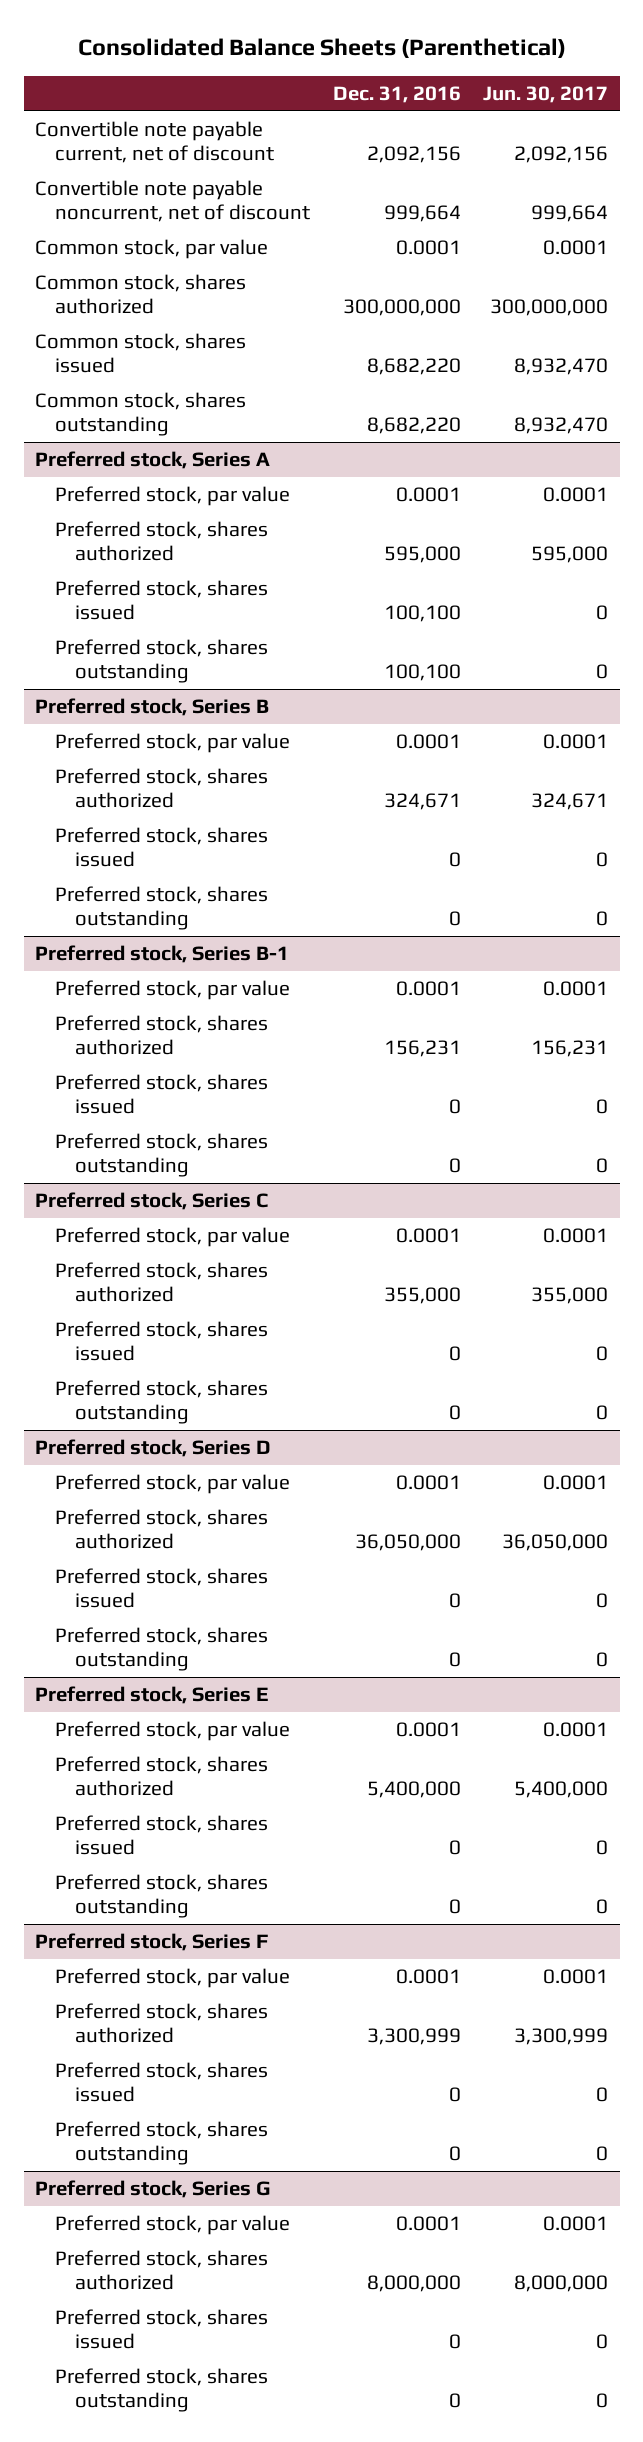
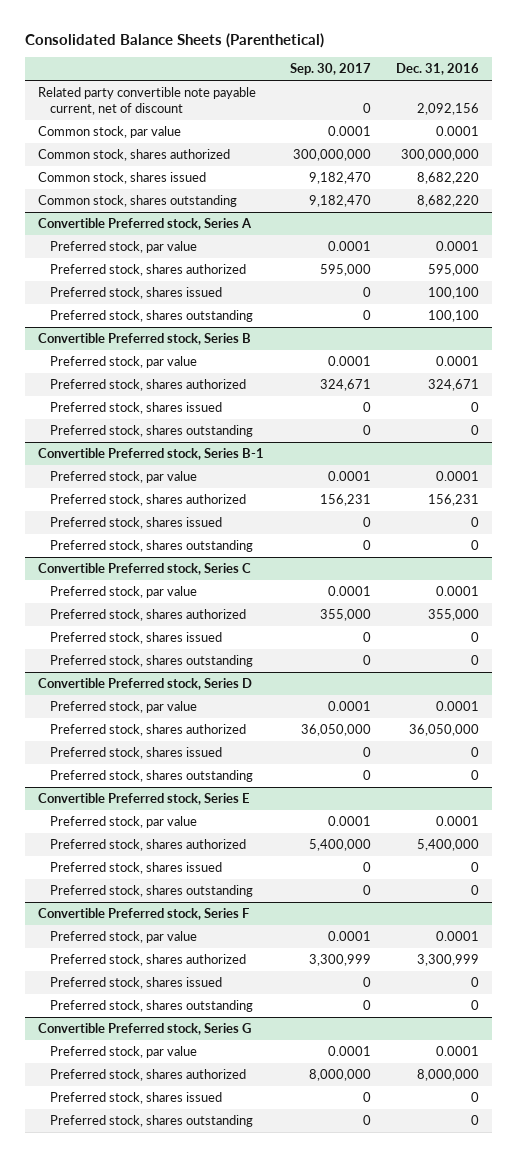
[483,85,609,103] Jun. 30, 2017 -> none
none -> [289,63,371,76] Sep. 30, 2017
[35,180,310,223] Convertible note payable noncurrent, net of discount -> none
[35,121,274,164] Convertible note payable current, net of discount -> [38,87,257,116] Related party convertible note payable current, net of discount
[35,451,271,470] Preferred stock, Series A -> [38,218,253,231] Convertible Preferred stock, Series A
[35,698,270,717] Preferred stock, Series B -> [38,333,252,346] Convertible Preferred stock, Series B
[35,945,290,964] Preferred stock, Series B-1 -> [38,448,265,461] Convertible Preferred stock, Series B-1
[35,1192,269,1211] Preferred stock, Series C -> [38,563,252,576] Convertible Preferred stock, Series C
[35,1439,272,1458] Preferred stock, Series D -> [38,678,253,691] Convertible Preferred stock, Series D
[35,1686,270,1705] Preferred stock, Series E -> [38,793,250,806] Convertible Preferred stock, Series E
[35,1933,270,1952] Preferred stock, Series F -> [38,908,250,921] Convertible Preferred stock, Series F
[35,2180,271,2199] Preferred stock, Series G -> [38,1023,252,1036] Convertible Preferred stock, Series G

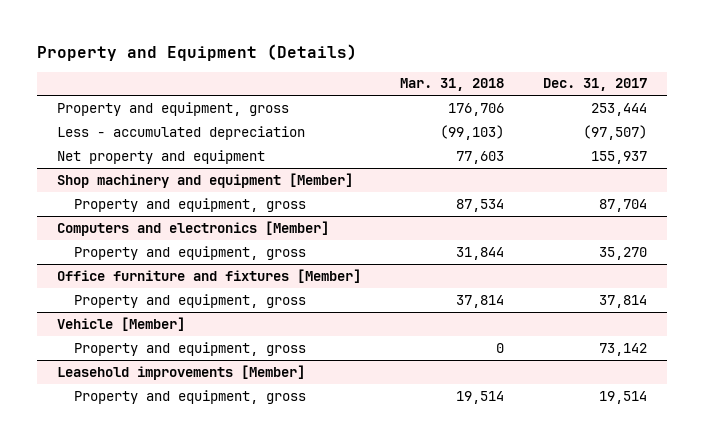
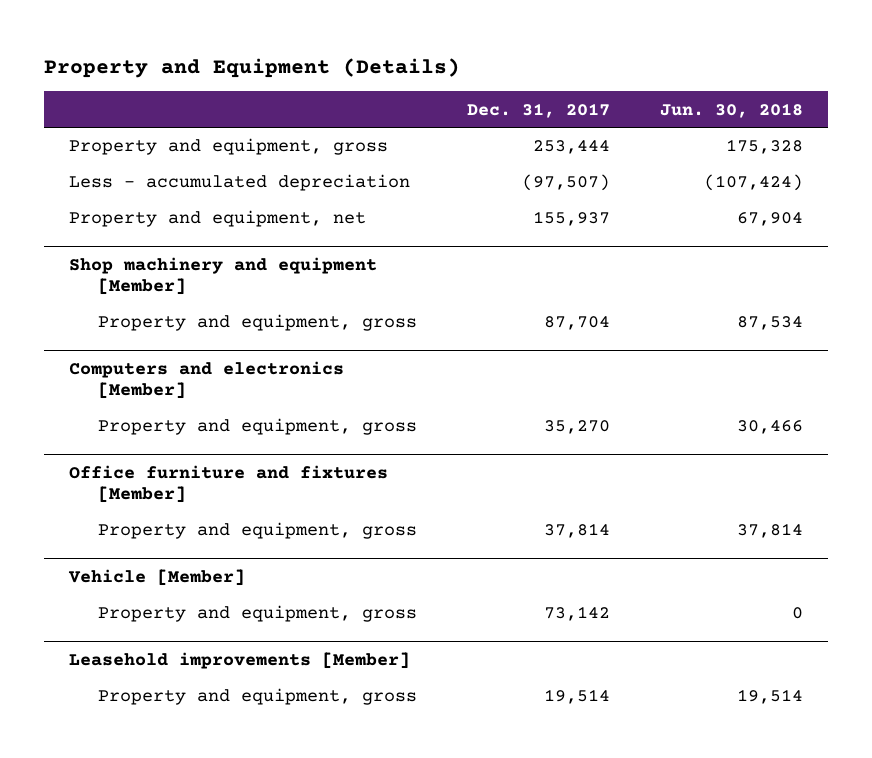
[400,78,505,92] Mar. 31, 2018 -> none
none -> [659,102,803,118] Jun. 30, 2018
[56,149,265,164] Net property and equipment -> [68,210,366,228] Property and equipment, net

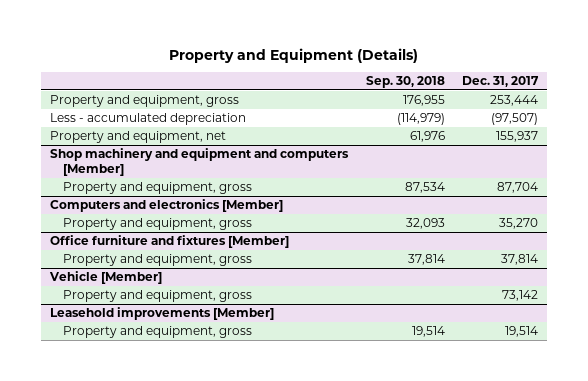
[659,102,803,118] Jun. 30, 2018 -> none
none -> [365,76,445,89] Sep. 30, 2018
[68,256,377,296] Shop machinery and equipment [Member] -> [49,148,349,177] Shop machinery and equipment and computers [Member]

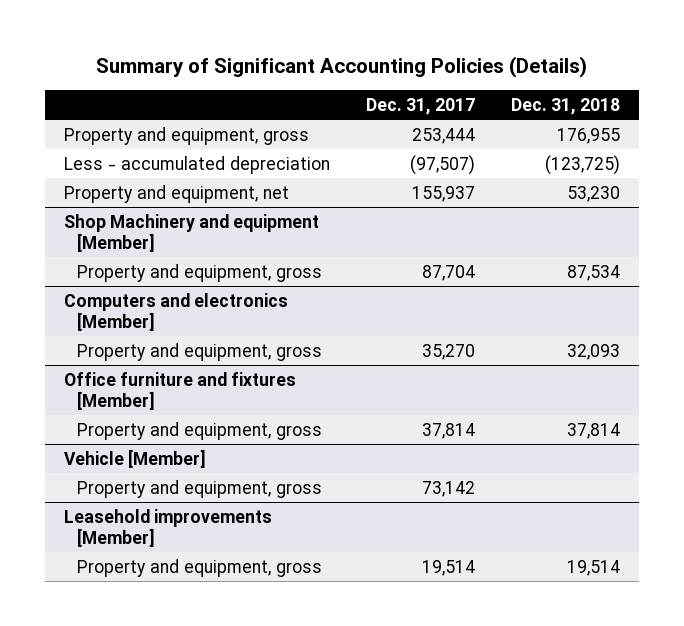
[169,47,419,63] Property and Equipment (Details) -> [95,55,587,78] Summary of Significant Accounting Policies (Details)
[365,76,445,89] Sep. 30, 2018 -> none
none -> [511,98,621,116] Dec. 31, 2018
[49,148,349,177] Shop machinery and equipment and computers [Member] -> [63,213,319,252] Shop Machinery and equipment [Member]

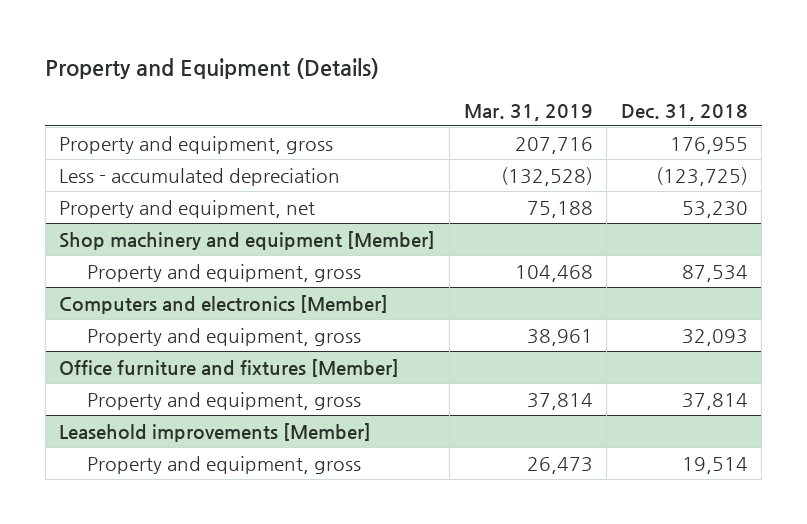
[95,55,587,78] Summary of Significant Accounting Policies (Details) -> [45,57,380,79] Property and Equipment (Details)
[365,98,475,116] Dec. 31, 2017 -> none
none -> [463,103,593,121] Mar. 31, 2019
[63,213,319,252] Shop Machinery and equipment [Member] -> [59,230,436,250] Shop machinery and equipment [Member]
[63,448,206,468] Vehicle [Member] -> none
[76,479,322,498] Property and equipment, gross -> none

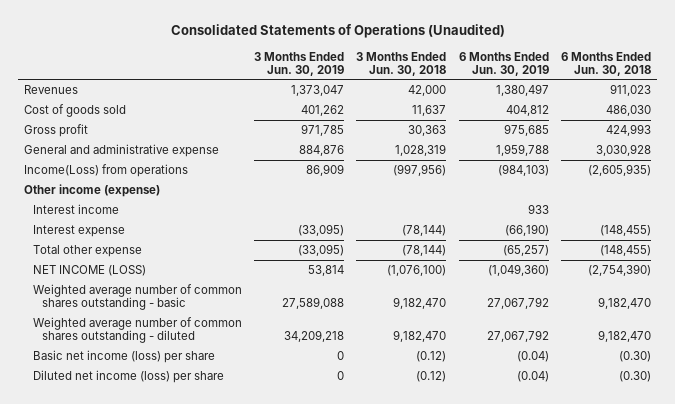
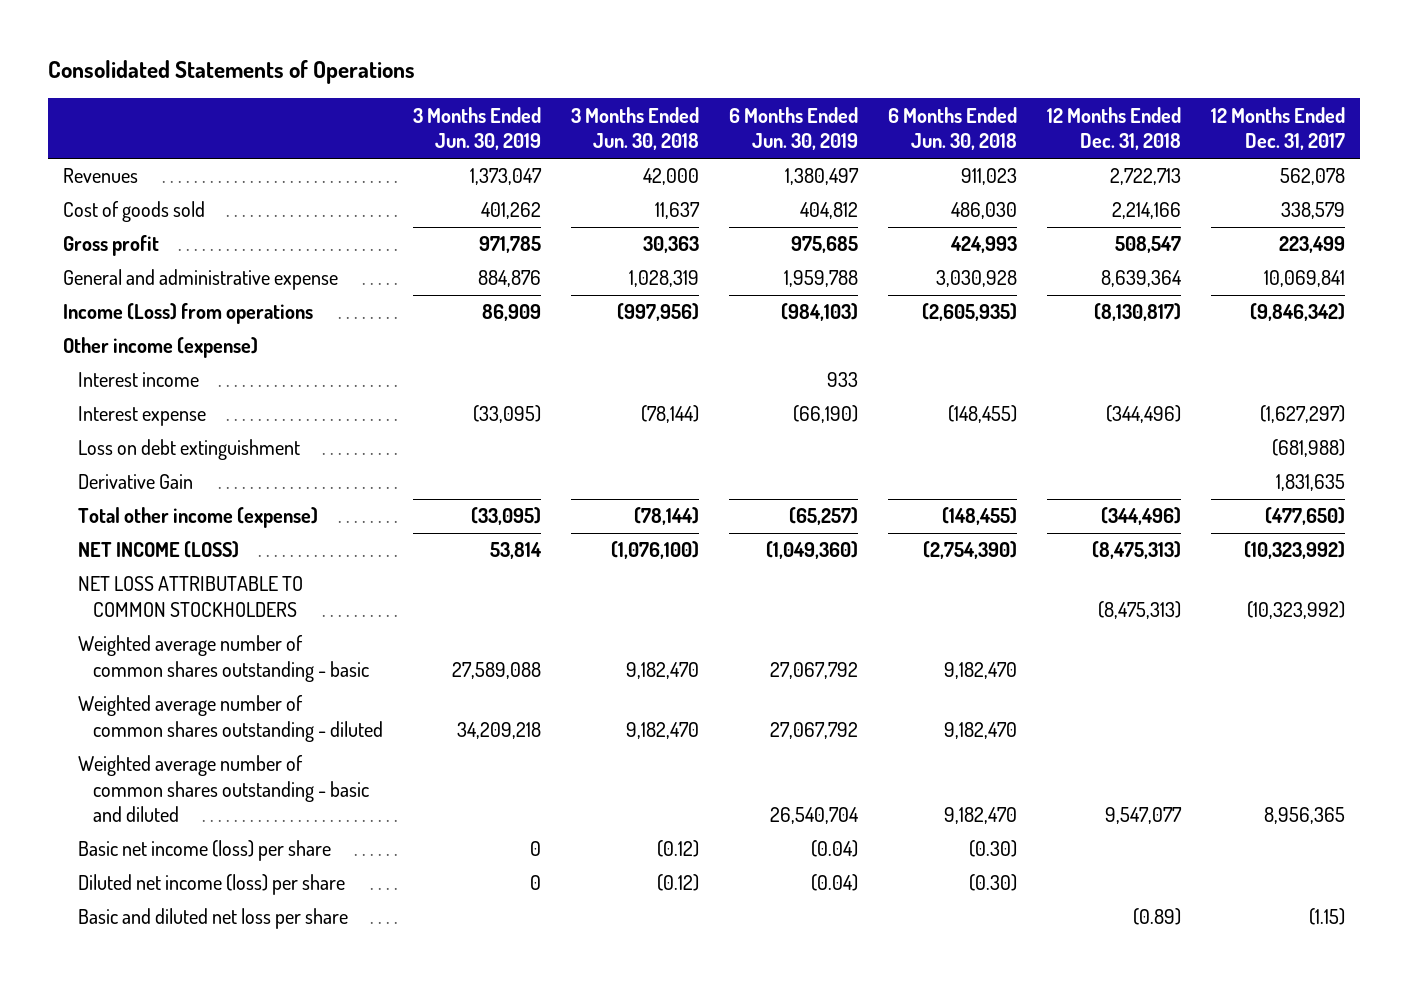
[170,24,505,39] Consolidated Statements of Operations (Unaudited) -> [47,60,415,85] Consolidated Statements of Operations
none -> [1047,106,1182,151] 12 Months Ended Dec. 31, 2018
none -> [1211,106,1346,151] 12 Months Ended Dec. 31, 2017
[24,163,189,177] Income(Loss) from operations -> [62,303,313,325] Income (Loss) from operations
none -> [77,439,300,461] Loss on debt extinguishment
none -> [77,474,193,490] Derivative Gain
[32,244,142,257] Total other expense -> [77,507,318,529] Total other income (expense)
none -> [77,576,303,617] NET LOSS ATTRIBUTABLE TO COMMON STOCKHOLDERS
none -> [77,755,370,823] Weighted average number of common shares outstanding - basic and diluted
none -> [77,908,348,930] Basic and diluted net loss per share

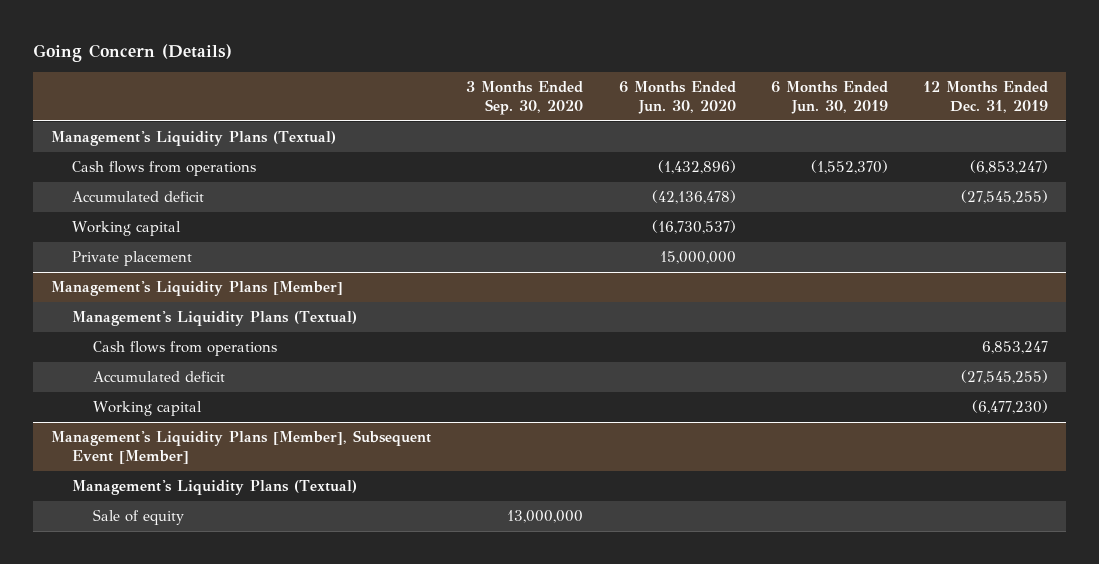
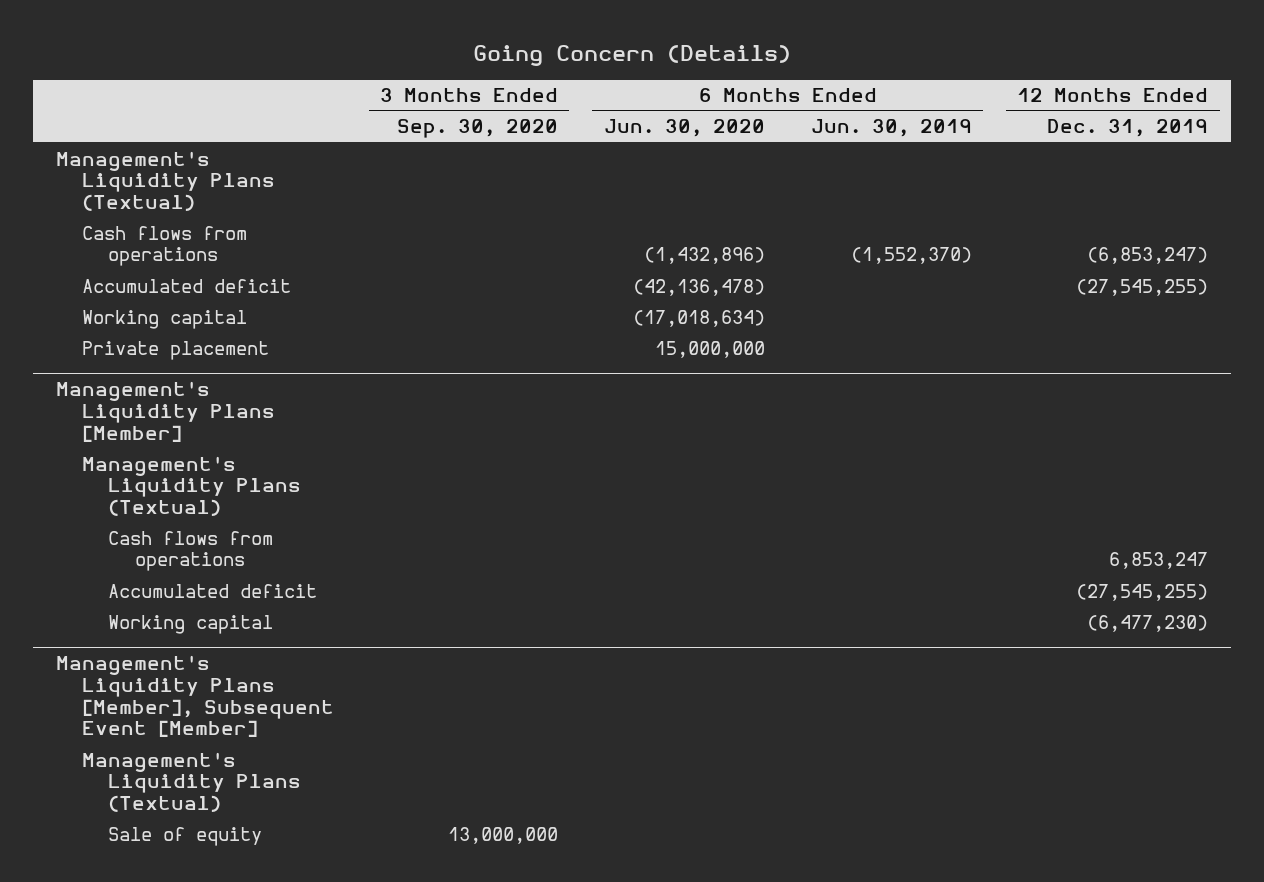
[651,220,736,235] (16,730,537) -> [632,309,765,327] (17,018,634)

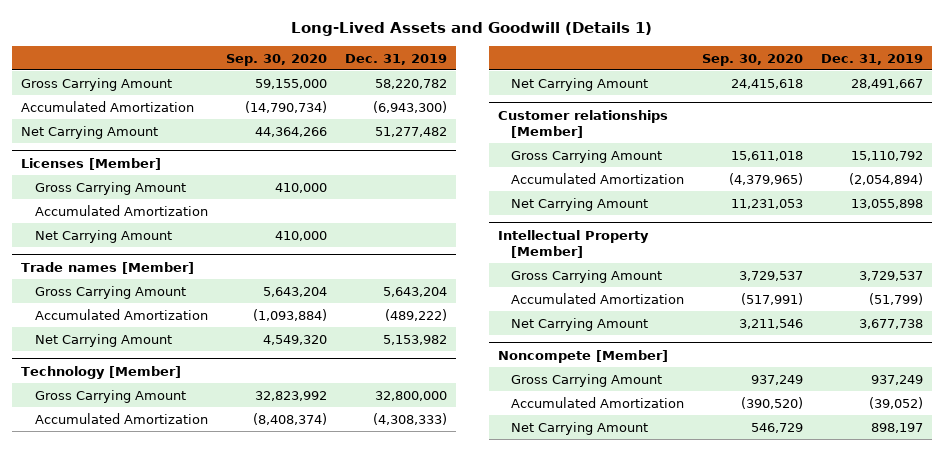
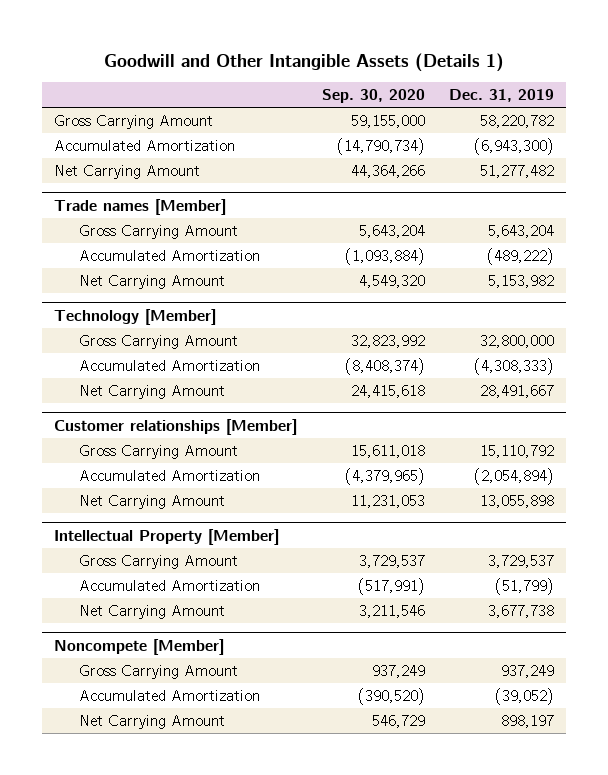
[291,21,653,36] Long-Lived Assets and Goodwill (Details 1) -> [104,52,505,72] Goodwill and Other Intangible Assets (Details 1)
[21,157,162,170] Licenses [Member] -> none
[34,181,186,195] Gross Carrying Amount -> none
[34,204,208,216] Accumulated Amortization -> none
[34,229,172,243] Net Carrying Amount -> none

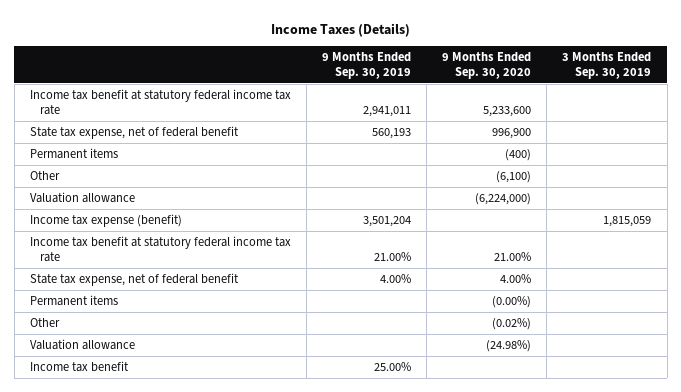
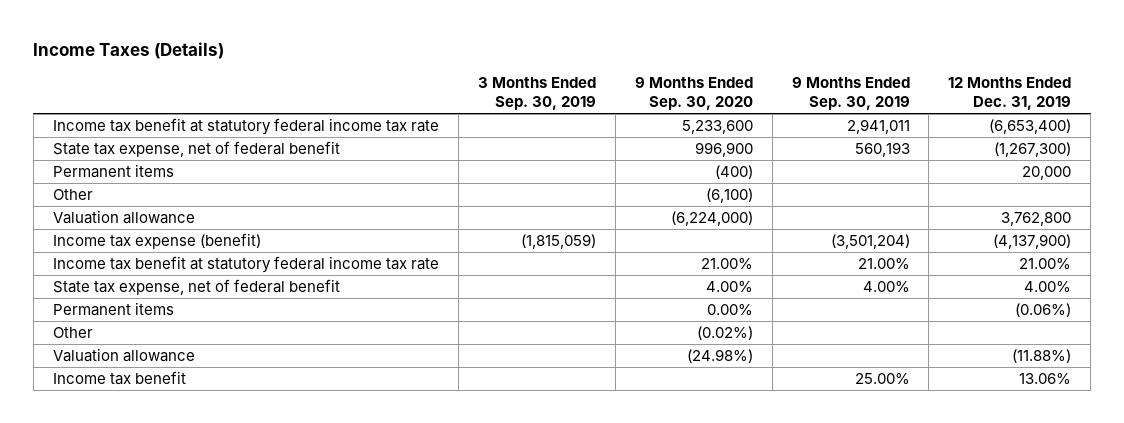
none -> [948,77,1072,111] 12 Months Ended Dec. 31, 2019
[363,216,412,228] 3,501,204 -> [830,234,910,250] (3,501,204)
[603,216,652,228] 1,815,059 -> [520,234,596,250] (1,815,059)
[492,296,532,309] (0.00%) -> [706,304,753,316] 0.00%

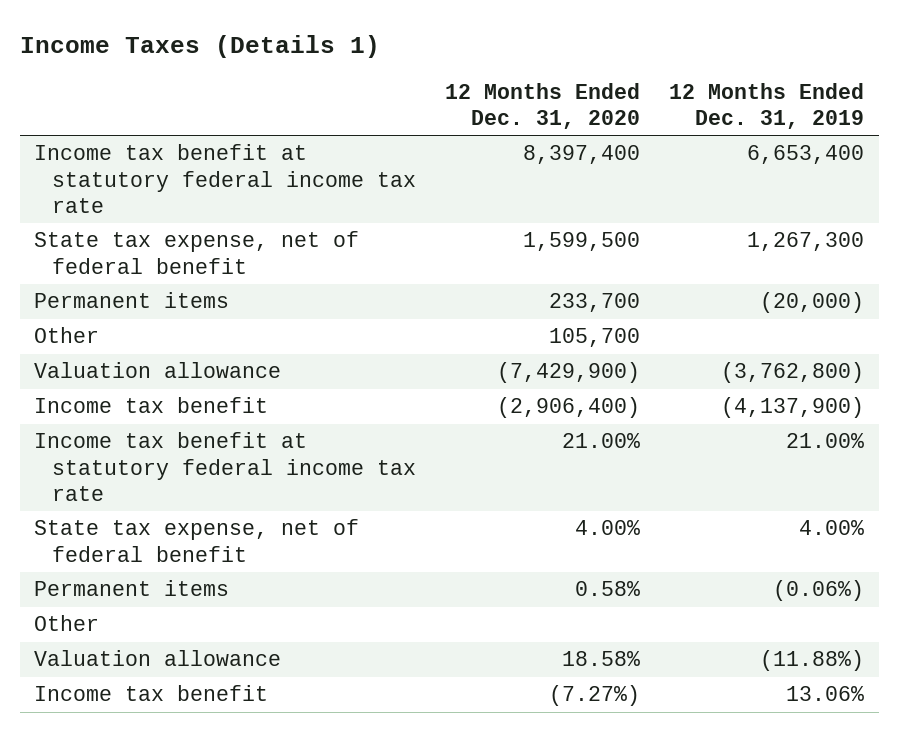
[33,42,225,60] Income Taxes (Details) -> [19,34,380,58] Income Taxes (Details 1)
[477,77,596,111] 3 Months Ended Sep. 30, 2019 -> none
[634,77,753,111] 9 Months Ended Sep. 30, 2020 -> none
[791,77,910,111] 9 Months Ended Sep. 30, 2019 -> none
none -> [445,82,641,130] 12 Months Ended Dec. 31, 2020
[989,119,1072,135] (6,653,400) -> [747,145,865,165] 6,653,400
[994,142,1072,158] (1,267,300) -> [747,232,865,252] 1,267,300
[1022,166,1072,181] 20,000 -> [760,292,865,314] (20,000)
[1001,212,1072,227] 3,762,800 -> [721,362,865,384] (3,762,800)
[52,233,261,250] Income tax expense (benefit) -> [34,397,269,414] Income tax benefit

